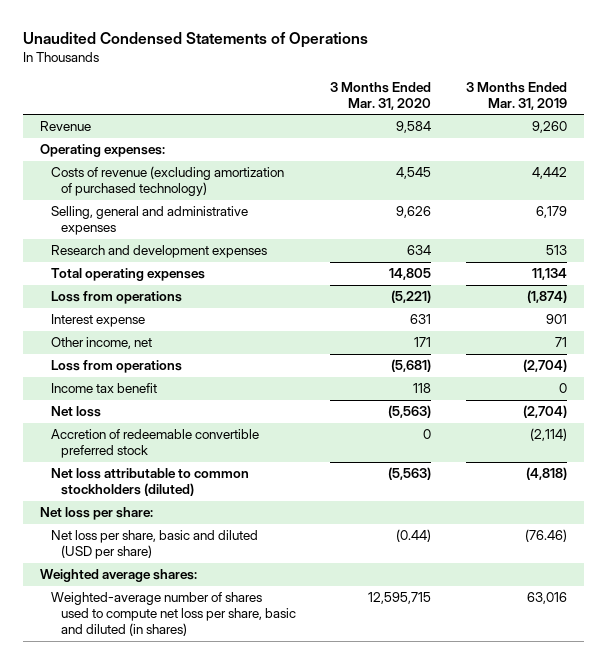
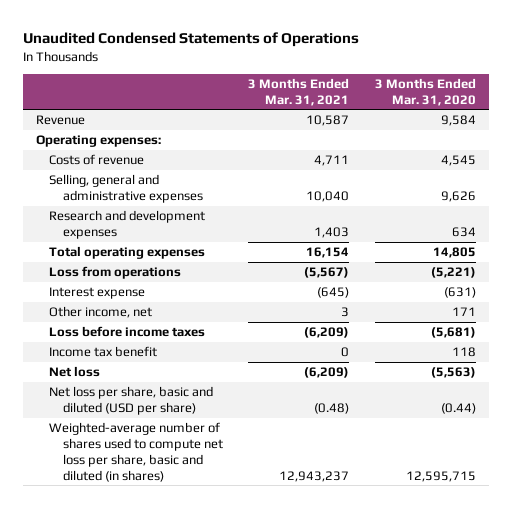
[466,81,568,110] 3 Months Ended Mar. 31, 2019 -> none
none -> [248,77,350,106] 3 Months Ended Mar. 31, 2021
[50,166,284,197] Costs of revenue (excluding amortization of purchased technology) -> [49,154,145,166] Costs of revenue
[410,314,432,325] 631 -> [444,287,477,299] (631)
[50,360,182,374] Loss from operations -> [49,326,206,338] Loss before income taxes
[50,429,259,459] Accretion of redeemable convertible preferred stock -> none
[50,468,249,497] Net loss attributable to common stockholders (diluted) -> none
[40,507,154,521] Net loss per share: -> none
[40,569,198,583] Weighted average shares: -> none

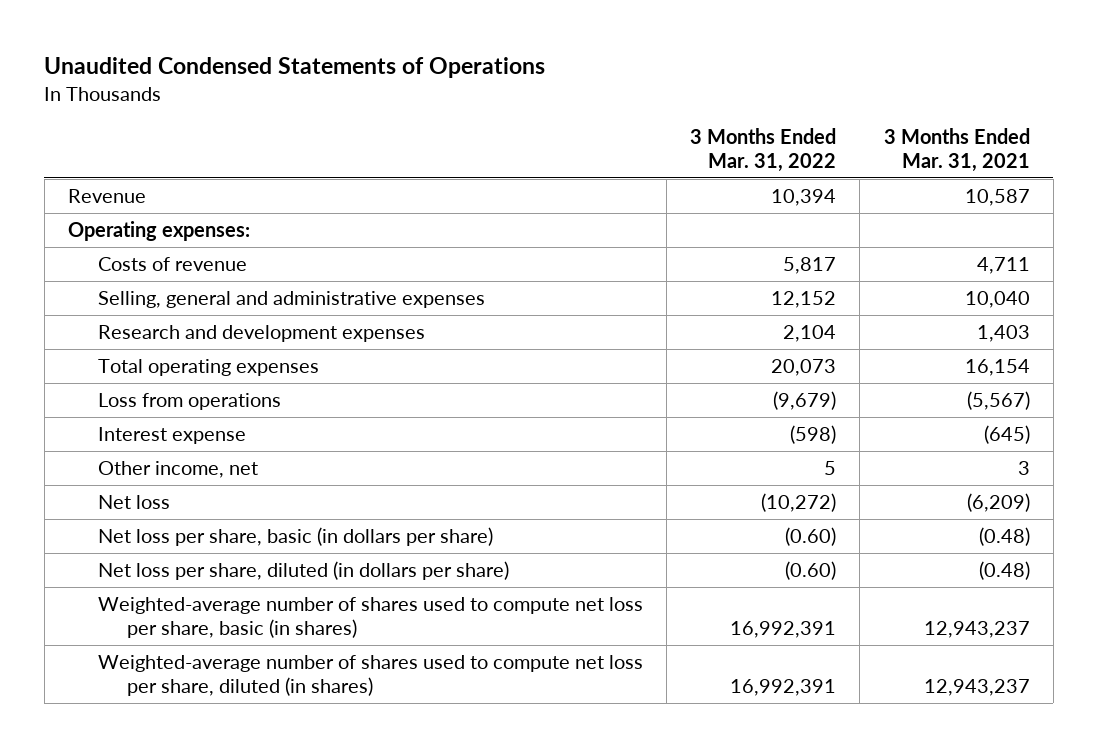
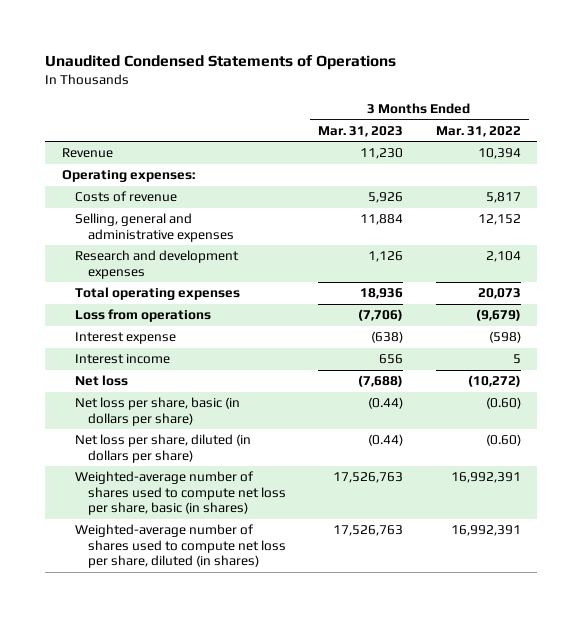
[883,127,1030,172] 3 Months Ended Mar. 31, 2021 -> none
none -> [318,125,404,137] Mar. 31, 2023
[97,460,258,478] Other income, net -> none
none -> [74,354,170,365] Interest income

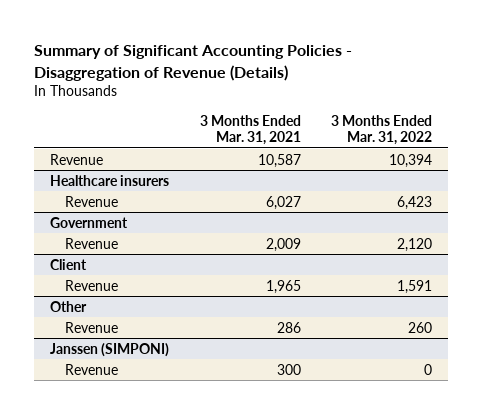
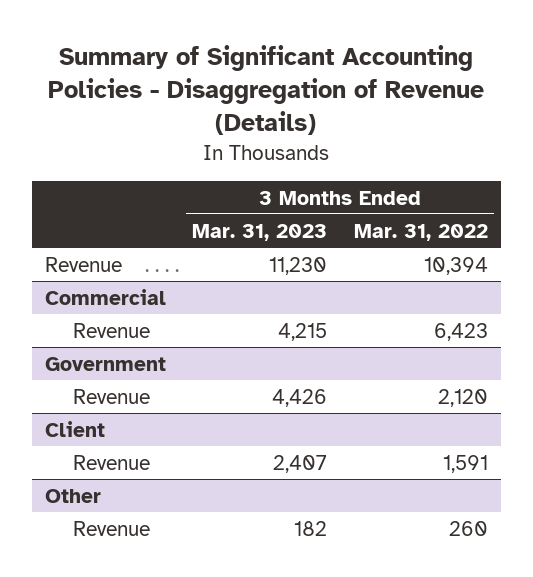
[199,114,301,146] 3 Months Ended Mar. 31, 2021 -> none
none -> [192,223,328,241] Mar. 31, 2023
[49,174,169,186] Healthcare insurers -> [45,288,167,305] Commercial
[49,342,169,357] Janssen (SIMPONI) -> none
[64,363,118,375] Revenue -> none

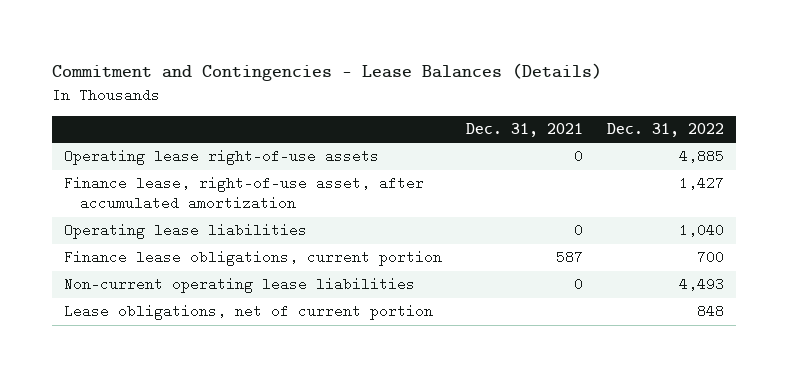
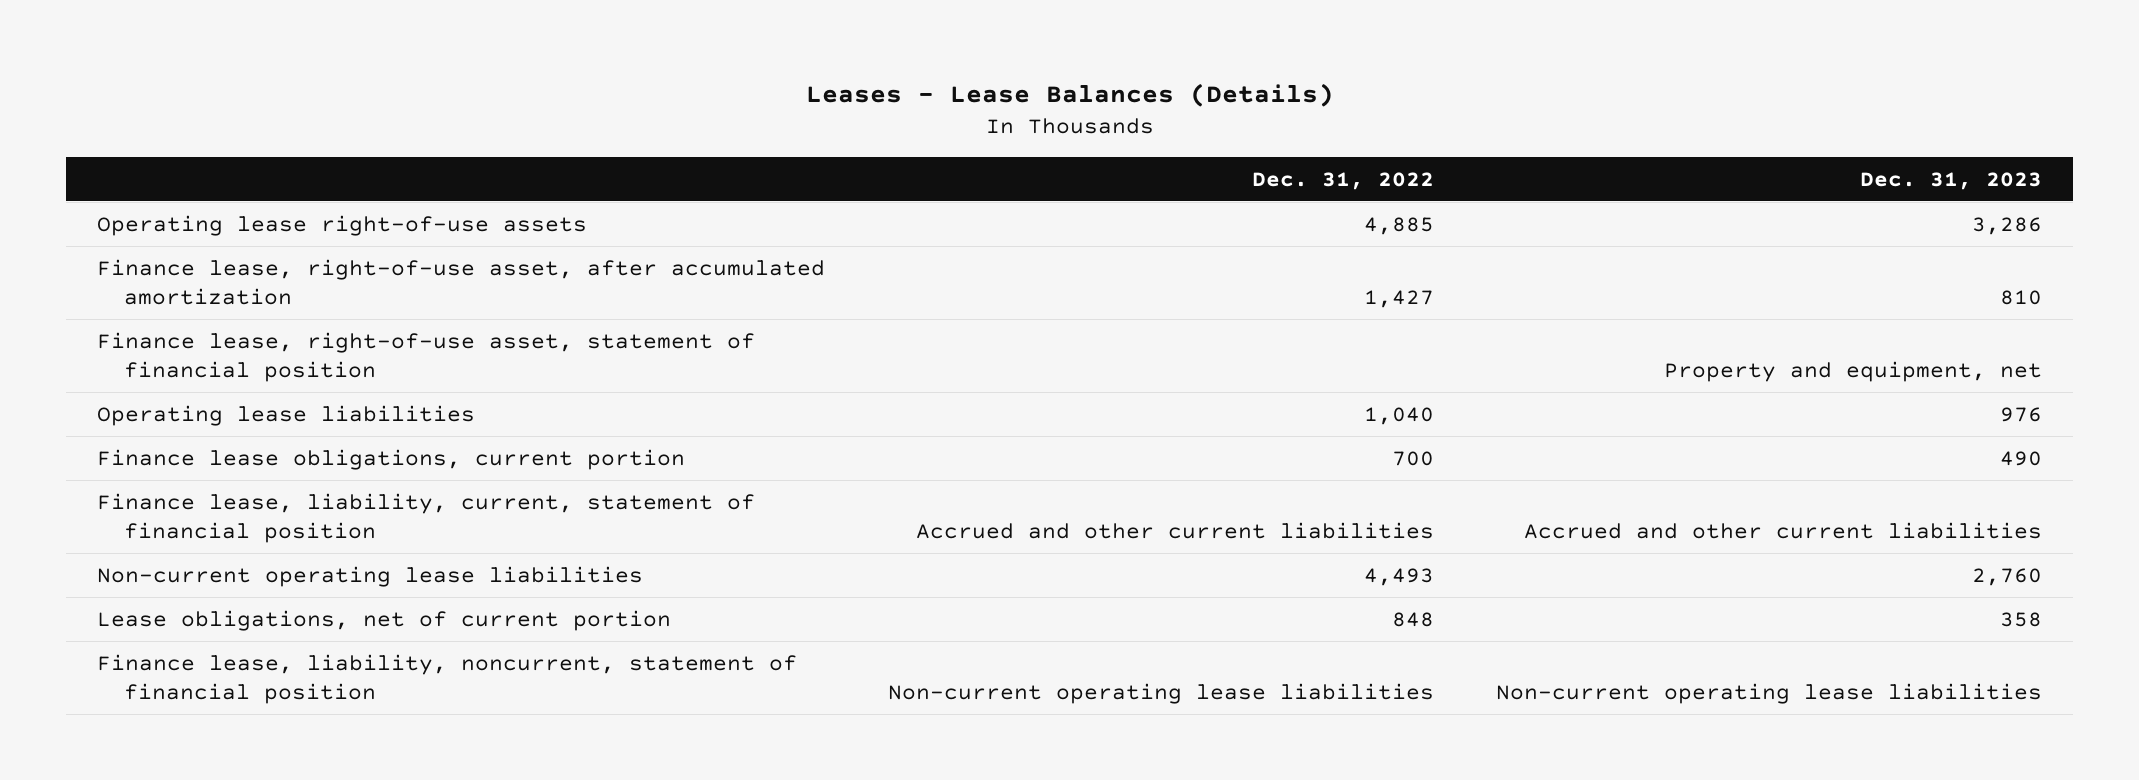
[51,63,602,82] Commitment and Contingencies - Lease Balances (Details) -> [805,83,1334,108] Leases - Lease Balances (Details)
[466,123,584,138] Dec. 31, 2021 -> none
none -> [1859,171,2042,190] Dec. 31, 2023
none -> [97,331,756,382] Finance lease, right-of-use asset, statement of financial position
none -> [97,492,756,543] Finance lease, liability, current, statement of financial position
none -> [97,653,798,704] Finance lease, liability, noncurrent, statement of financial position

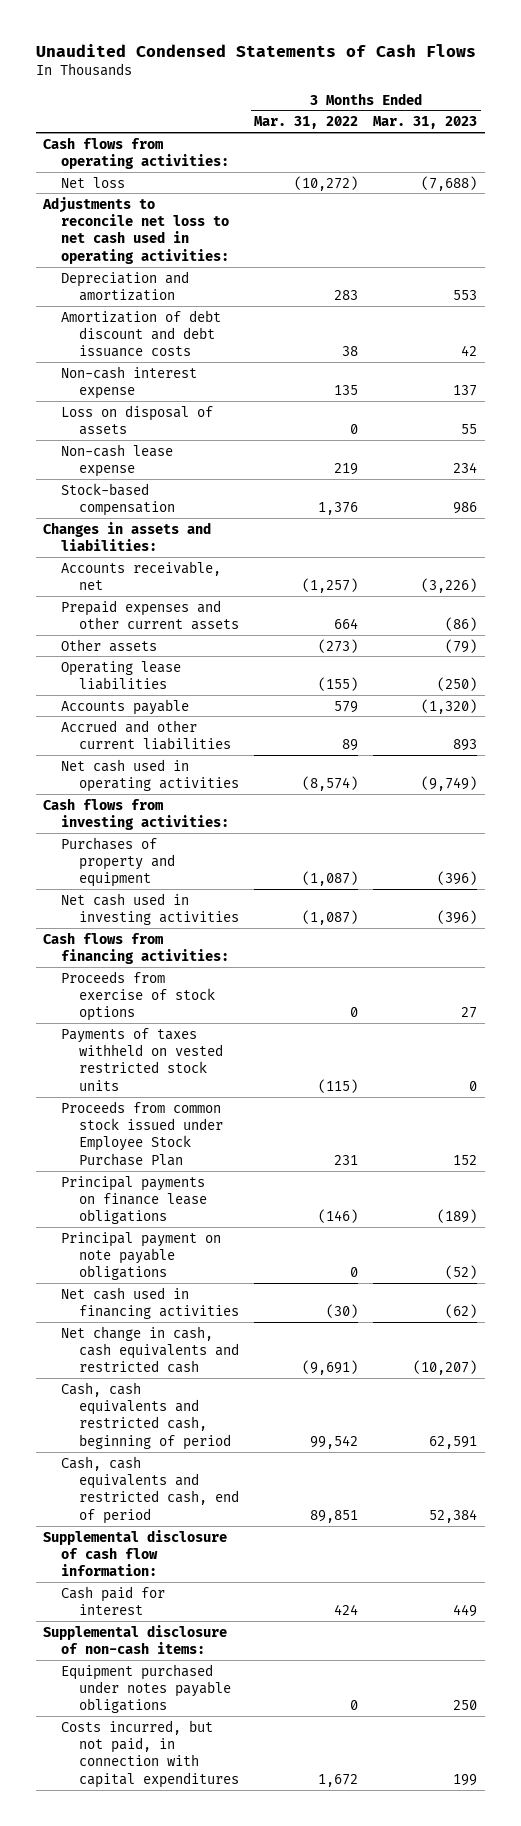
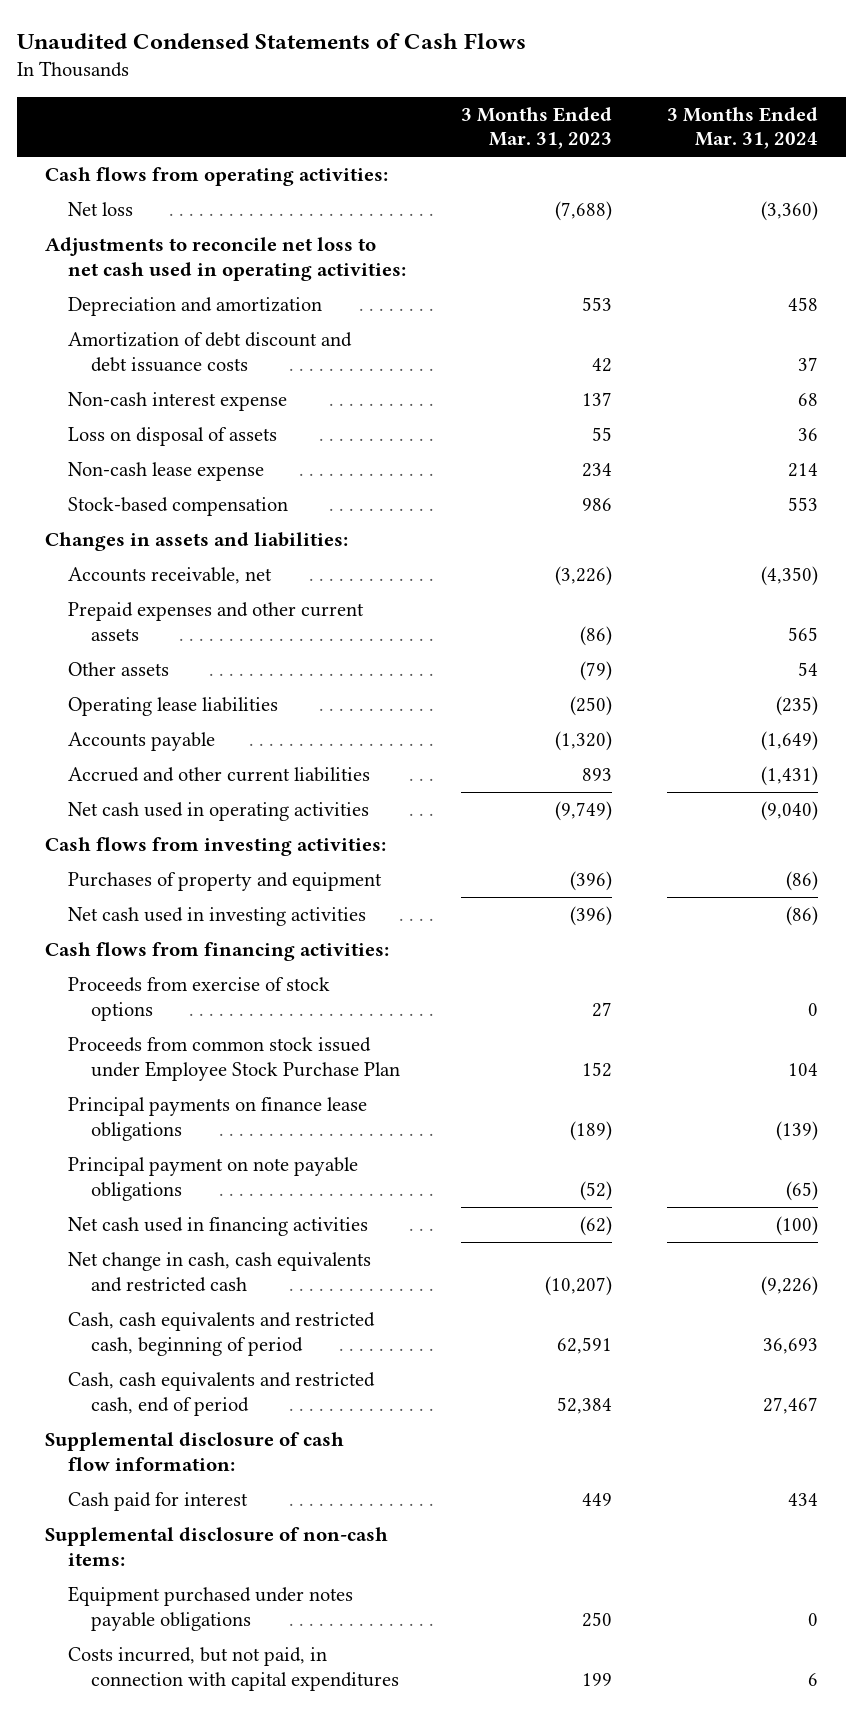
[254,116,359,130] Mar. 31, 2022 -> none
none -> [667,106,819,150] 3 Months Ended Mar. 31, 2024
[61,1027,224,1091] Payments of taxes withheld on vested restricted stock units -> none

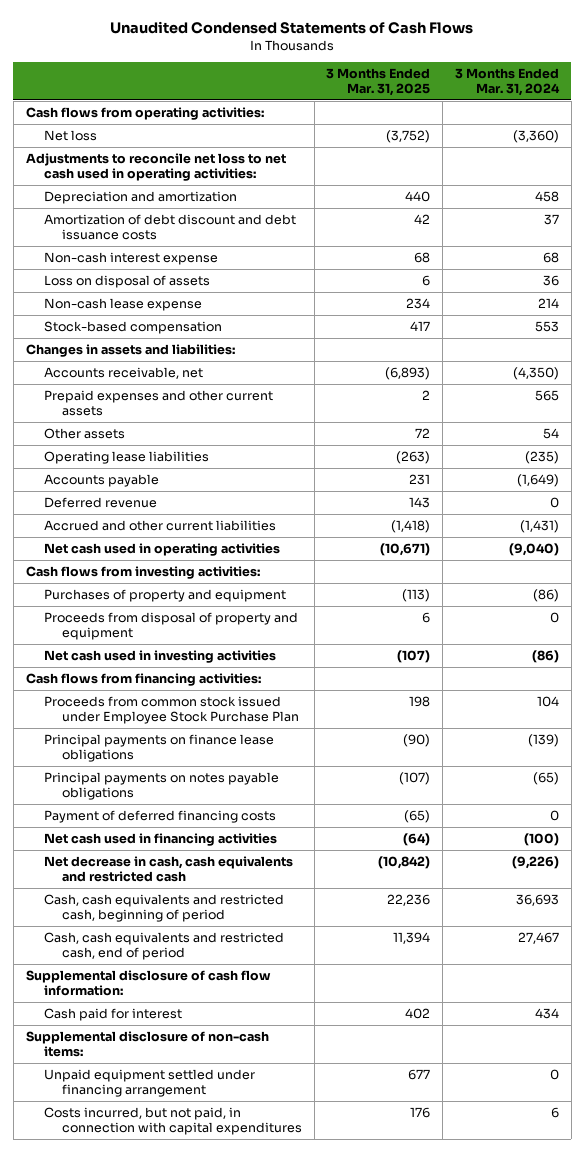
[461,106,613,150] 3 Months Ended Mar. 31, 2023 -> none
none -> [326,67,431,96] 3 Months Ended Mar. 31, 2025
none -> [43,496,157,508] Deferred revenue
none -> [43,611,298,640] Proceeds from disposal of property and equipment
[67,977,330,1021] Proceeds from exercise of stock options -> none
[67,1157,358,1201] Principal payment on note payable obligations -> [43,771,279,800] Principal payments on notes payable obligations
none -> [43,809,276,823] Payment of deferred financing costs
[67,1252,371,1292] Net change in cash, cash equivalents and restricted cash -> [43,855,293,882] Net decrease in cash, cash equivalents and restricted cash
[67,1586,353,1631] Equipment purchased under notes payable obligations -> none
none -> [43,1068,255,1097] Unpaid equipment settled under financing arrangement

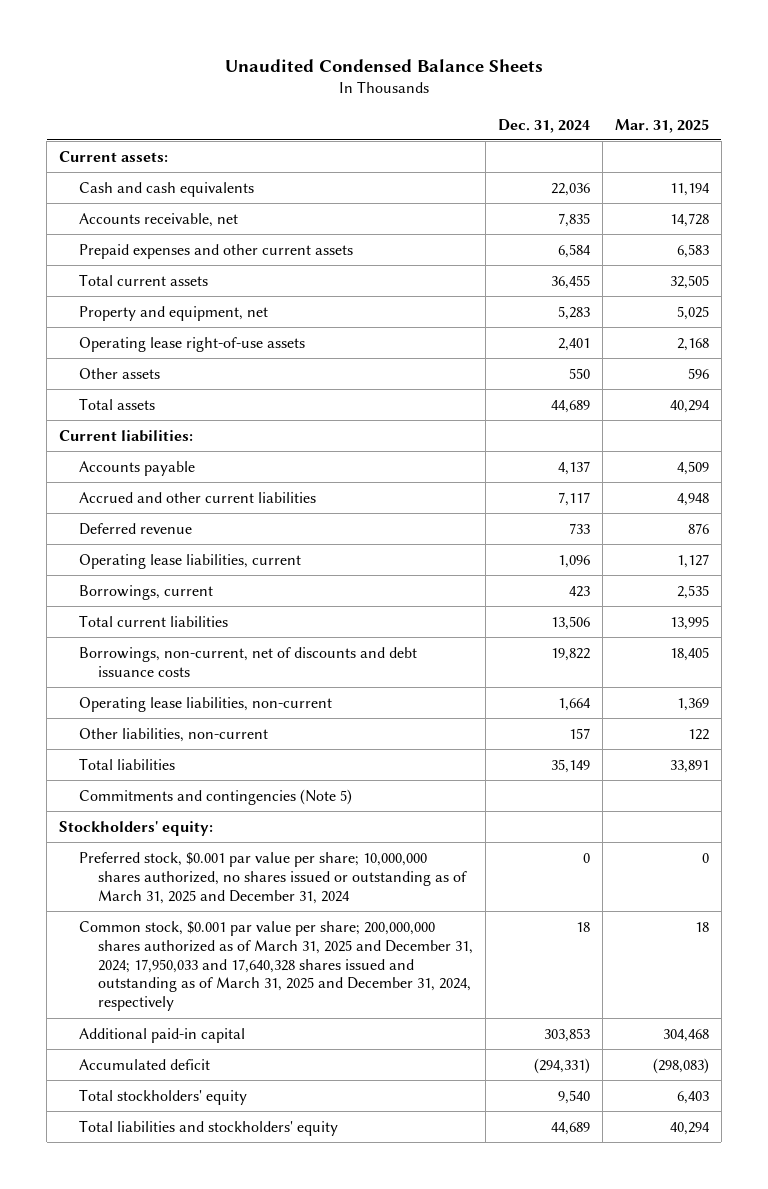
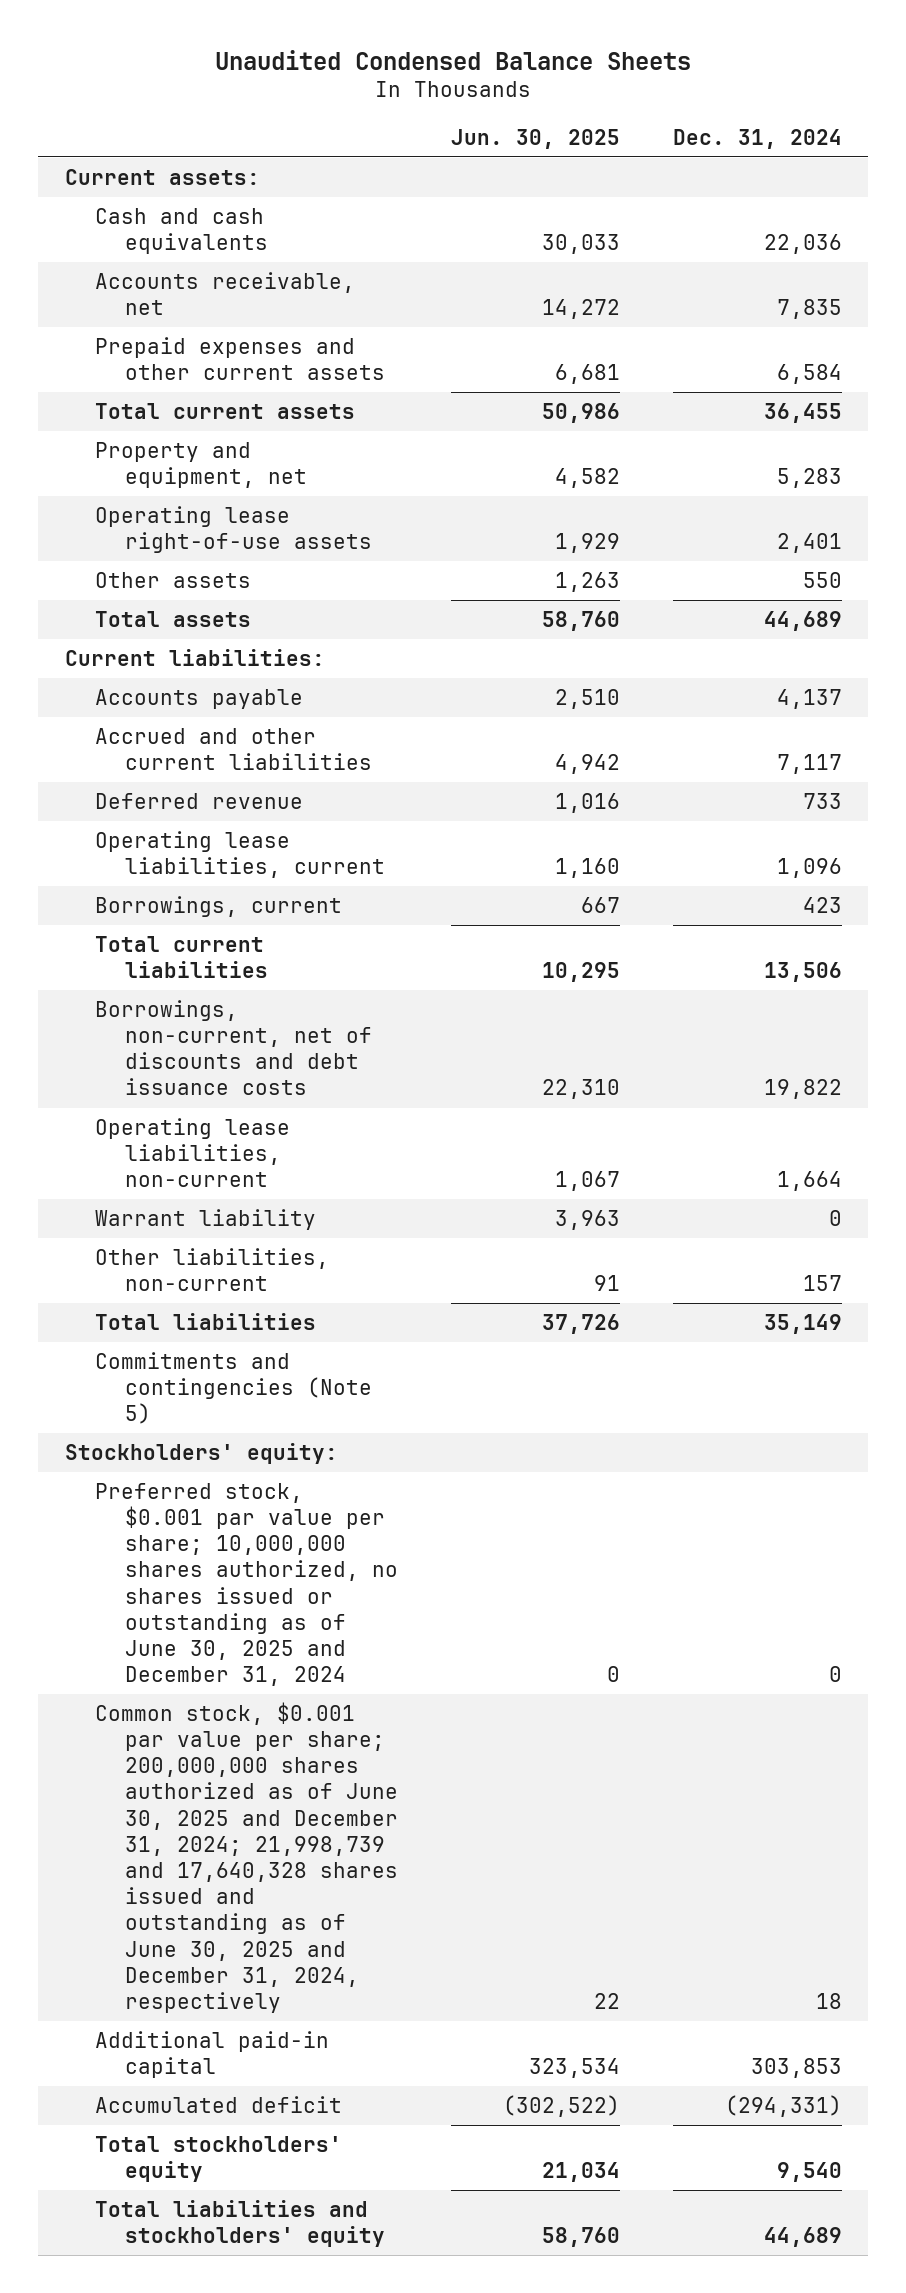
[614,118,709,133] Mar. 31, 2025 -> none
none -> [450,128,620,149] Jun. 30, 2025
none -> [94,1208,316,1230] Warrant liability
[78,851,468,904] Preferred stock, $0.001 par value per share; 10,000,000 shares authorized, no shares issued or outstanding as of March 31, 2025 and December 31, 2024 -> [94,1482,398,1687] Preferred stock, $0.001 par value per share; 10,000,000 shares authorized, no shares issued or outstanding as of June 30, 2025 and December 31, 2024
[78,920,474,1012] Common stock, $0.001 par value per share; 200,000,000 shares authorized as of March 31, 2025 and December 31, 2024; 17,950,033 and 17,640,328 shares issued and outstanding as of March 31, 2025 and December 31, 2024, respectively -> [94,1701,398,2013] Common stock, $0.001 par value per share; 200,000,000 shares authorized as of June 30, 2025 and December 31, 2024; 21,998,739 and 17,640,328 shares issued and outstanding as of June 30, 2025 and December 31, 2024, respectively

